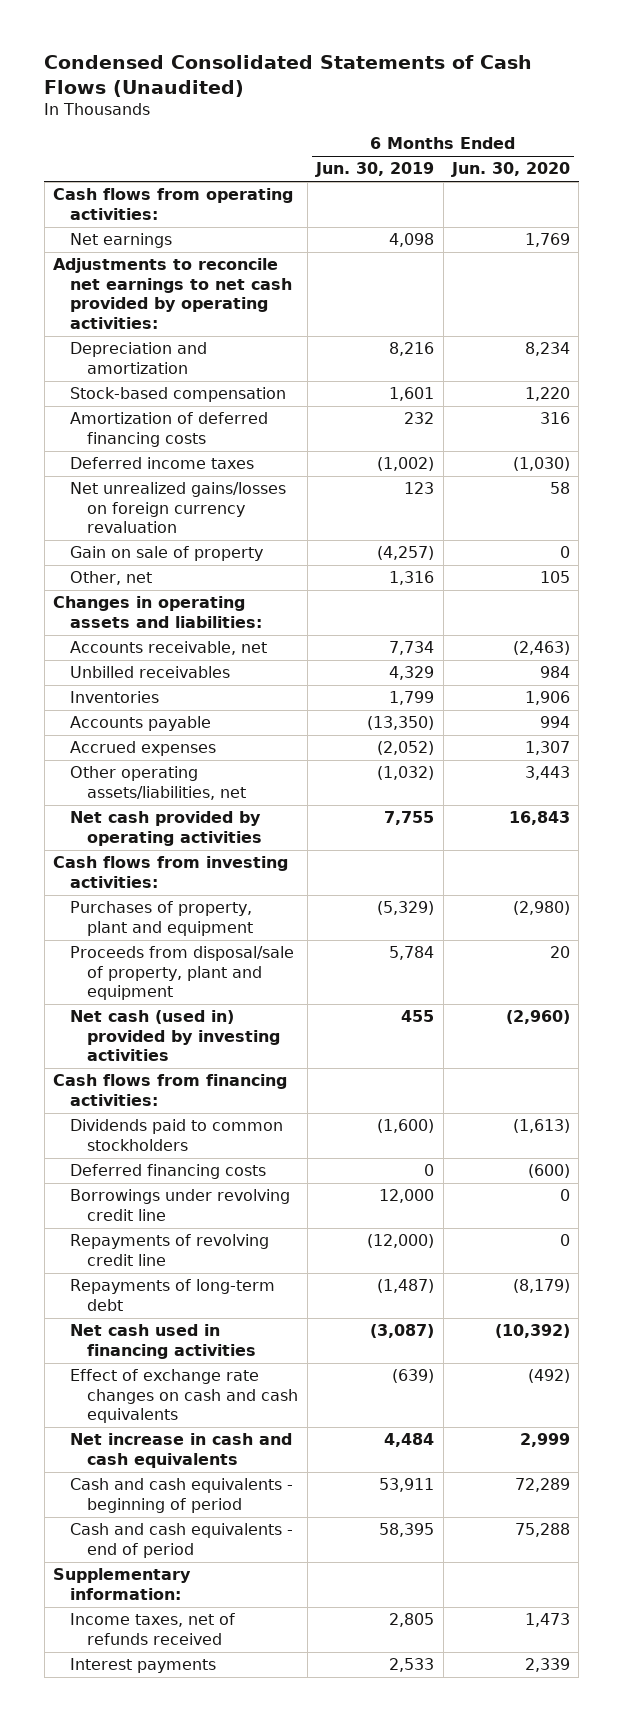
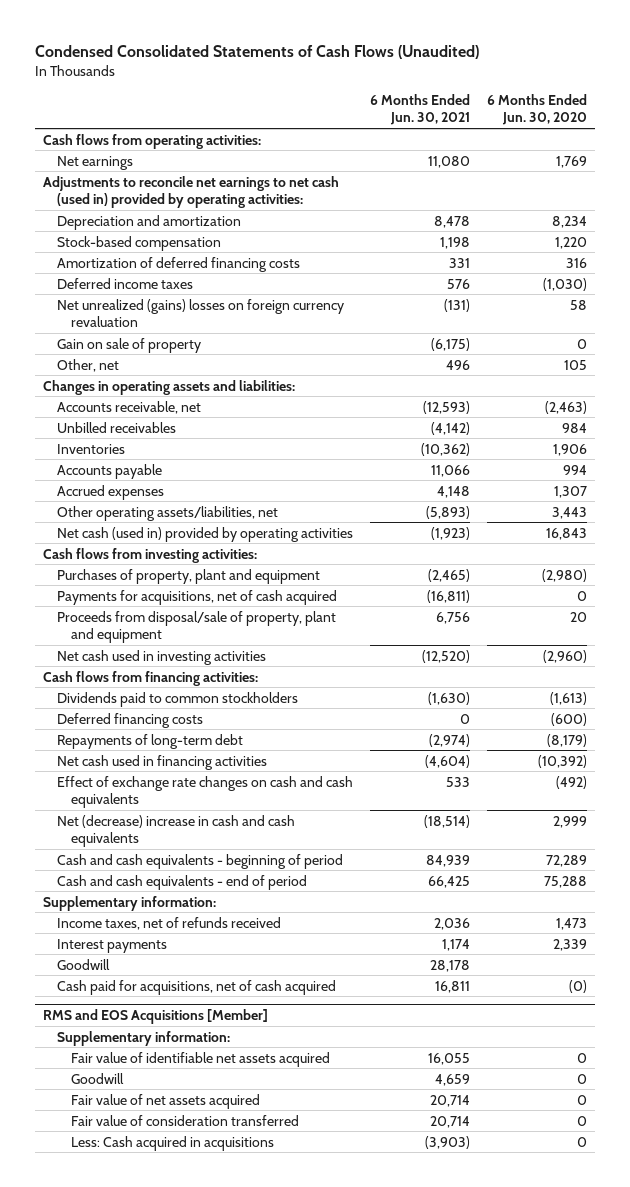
[315,162,435,178] Jun. 30, 2019 -> none
none -> [369,94,470,126] 6 Months Ended Jun. 30, 2021
[53,258,293,329] Adjustments to reconcile net earnings to net cash provided by operating activities: -> [43,175,340,208] Adjustments to reconcile net earnings to net cash (used in) provided by operating activities:
[70,482,287,534] Net unrealized gains/losses on foreign currency revaluation -> [57,298,345,327] Net unrealized (gains) losses on foreign currency revaluation
[70,811,263,846] Net cash provided by operating activities -> [57,526,354,542] Net cash (used in) provided by operating activities
none -> [57,589,338,605] Payments for acquisitions, net of cash acquired
[70,1010,281,1062] Net cash (used in) provided by investing activities -> [57,649,267,665] Net cash used in investing activities
[70,1189,291,1221] Borrowings under revolving credit line -> none
[70,1234,270,1266] Repayments of revolving credit line -> none
[70,1433,293,1468] Net increase in cash and cash equivalents -> [57,814,296,847] Net (decrease) increase in cash and cash equivalents
none -> [57,958,111,970] Goodwill
none -> [57,979,337,995] Cash paid for acquisitions, net of cash acquired
none -> [43,1009,269,1025] RMS and EOS Acquisitions [Member]
none -> [57,1030,231,1046] Supplementary information:
none -> [70,1051,330,1067] Fair value of identifiable net assets acquired
none -> [70,1072,124,1084] Goodwill
none -> [70,1093,260,1109] Fair value of net assets acquired
none -> [70,1114,299,1126] Fair value of consideration transferred
none -> [70,1135,274,1151] Less: Cash acquired in acquisitions

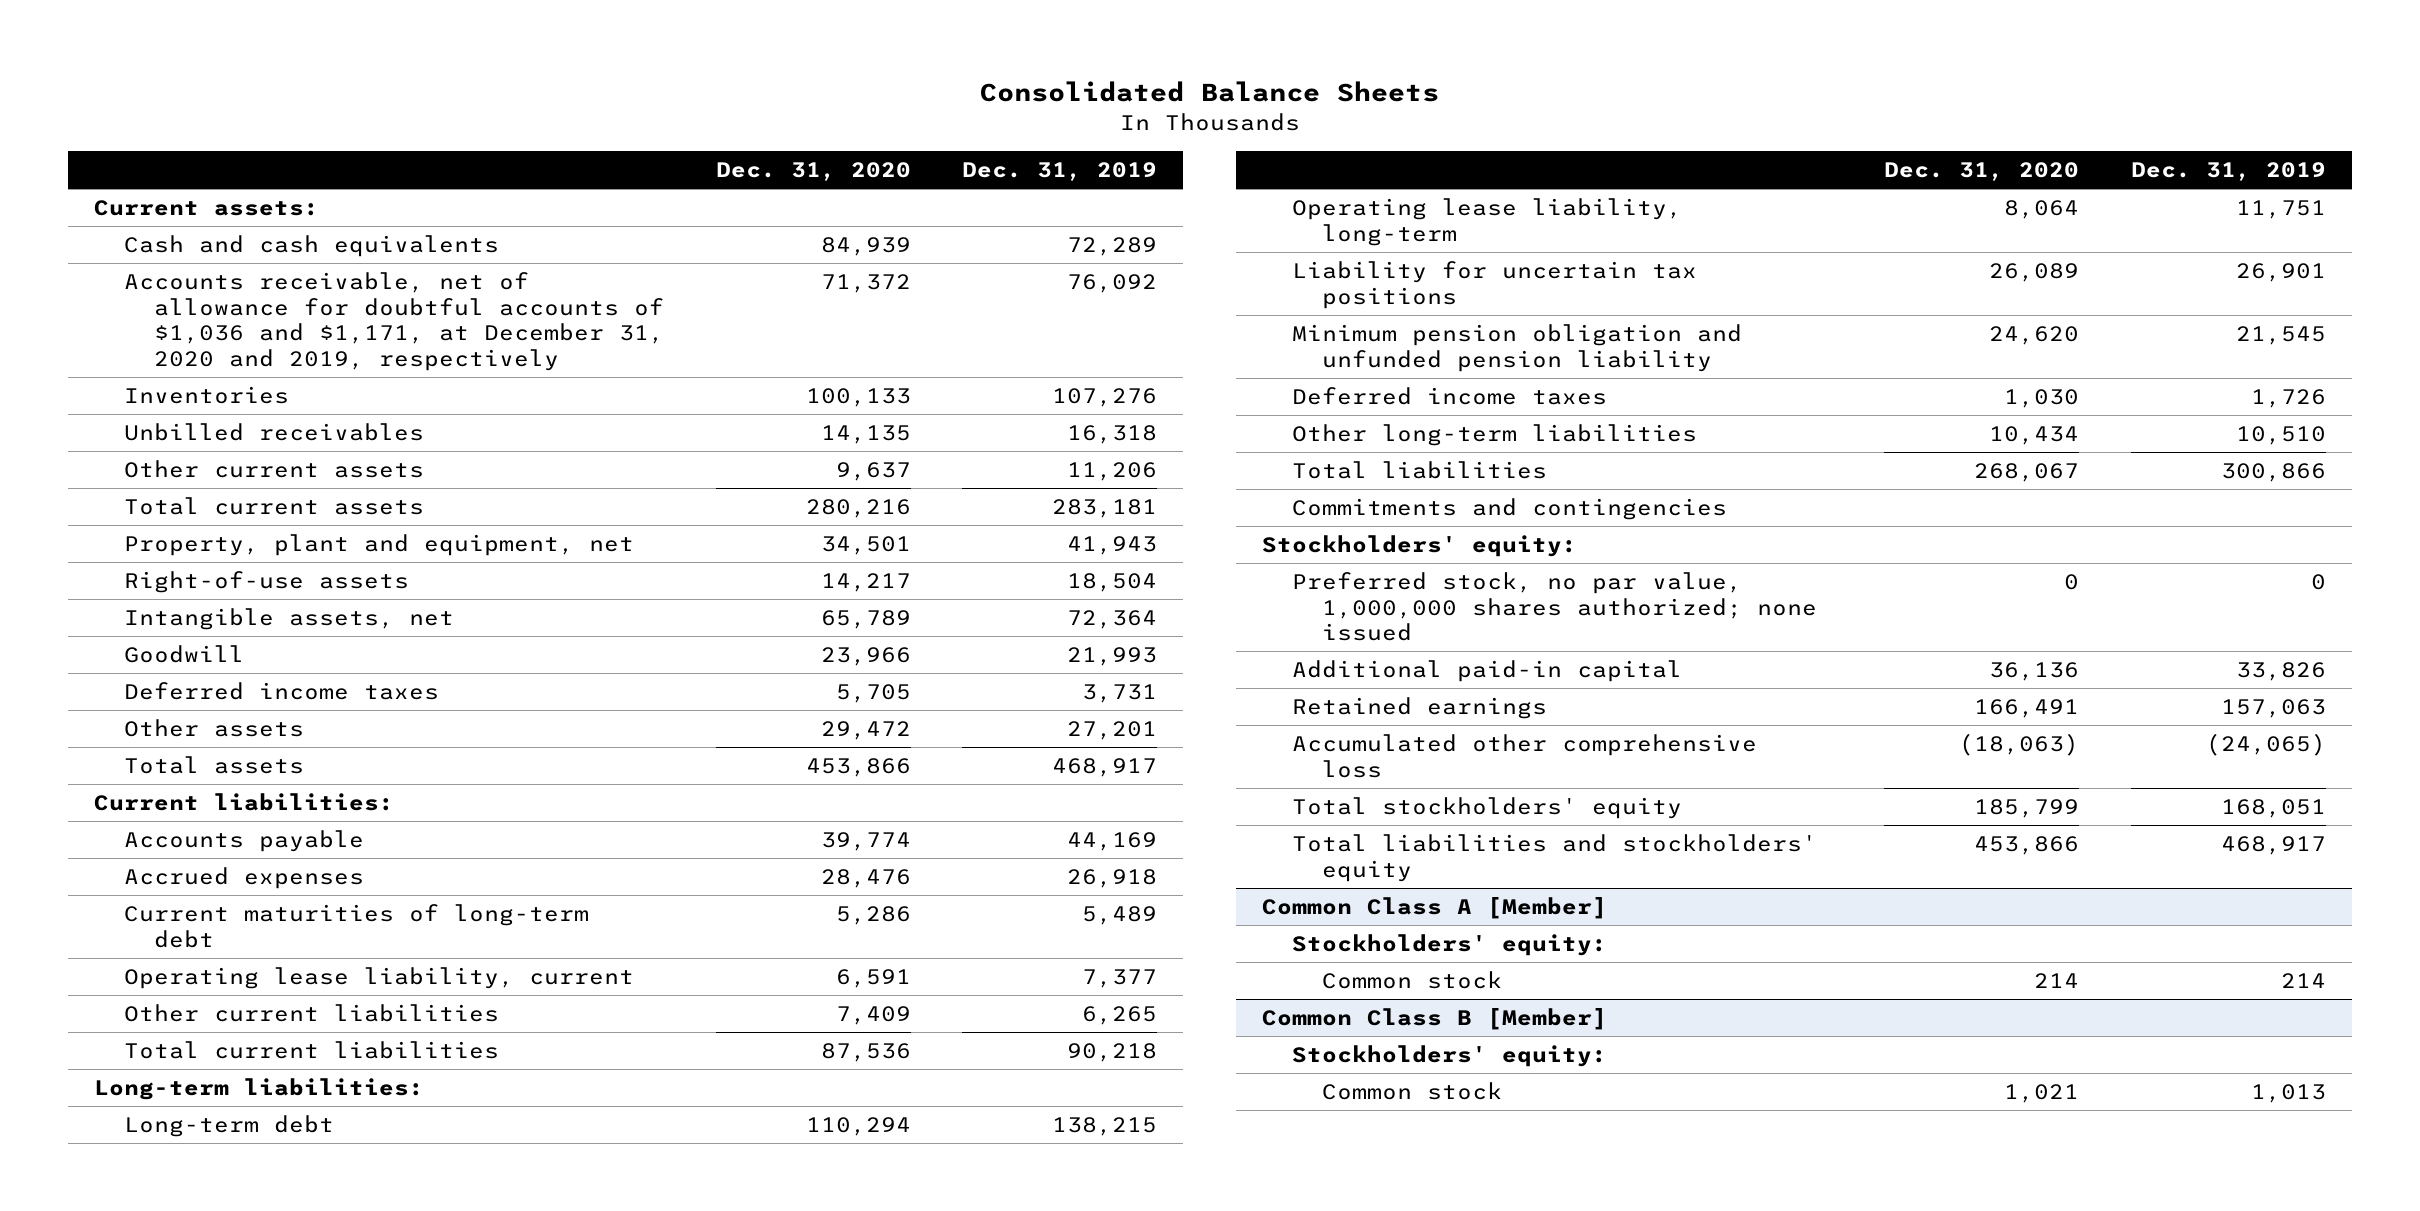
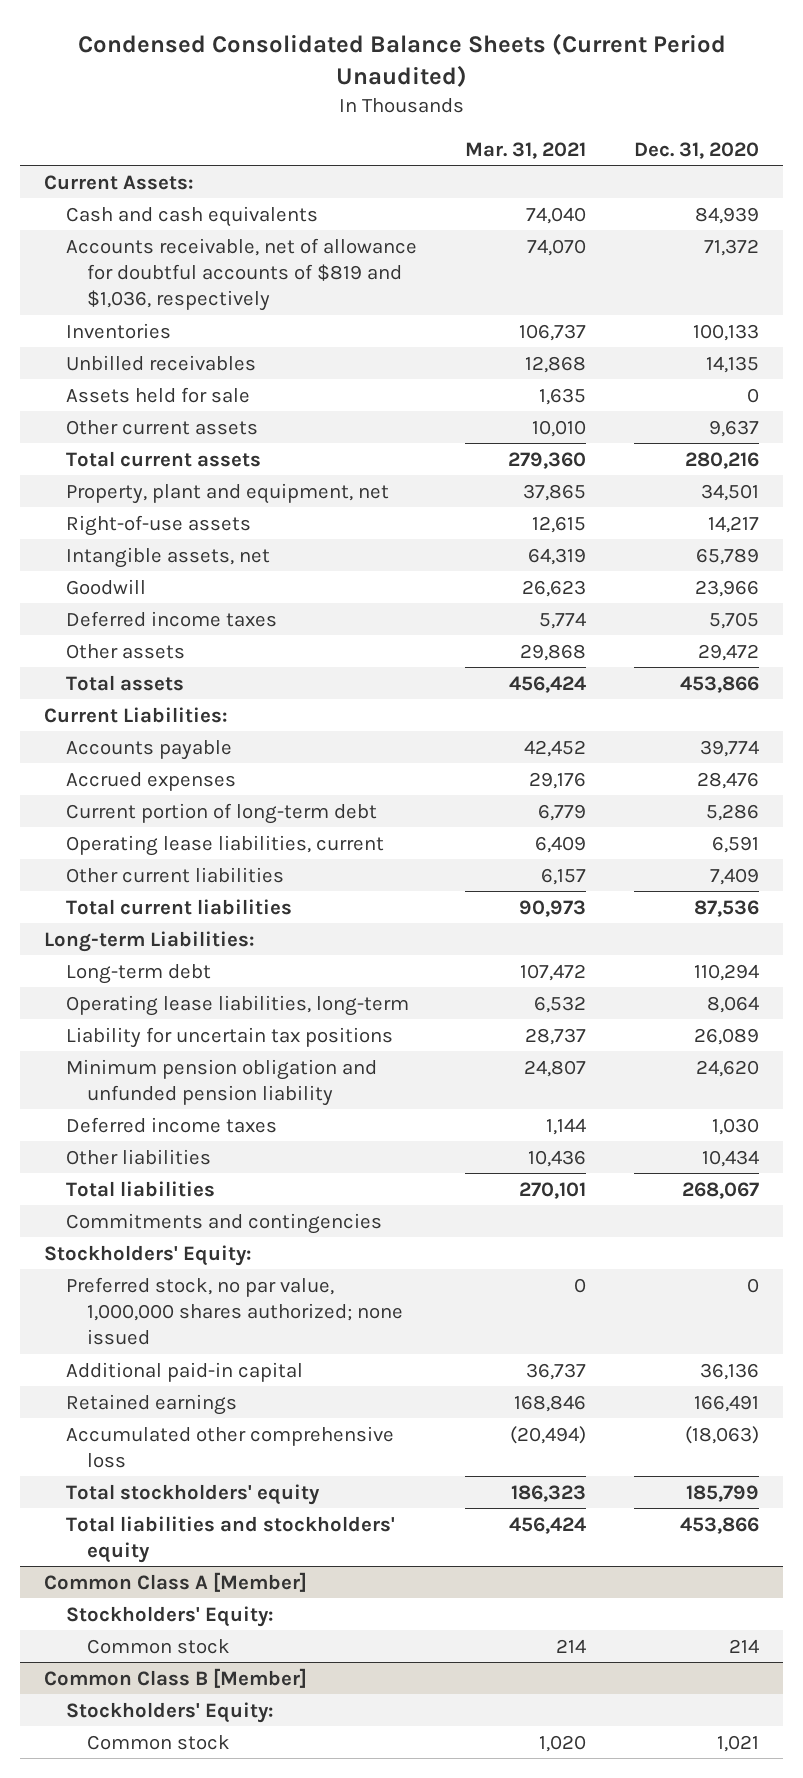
[979,81,1439,103] Consolidated Balance Sheets -> [77,33,726,88] Condensed Consolidated Balance Sheets (Current Period Unaudited)
[962,161,1158,181] Dec. 31, 2019 -> none
none -> [464,141,586,159] Mar. 31, 2021
[94,199,320,216] Current assets: -> [44,174,195,190] Current Assets:
[123,271,664,372] Accounts receivable, net of allowance for doubtful accounts of $1,036 and $1,171, at December 31, 2020 and 2019, respectively -> [65,237,417,312] Accounts receivable, net of allowance for doubtful accounts of $819 and $1,036, respectively
none -> [65,386,250,403] Assets held for sale
[94,792,395,811] Current liabilities: -> [44,706,229,723] Current Liabilities:
[123,903,589,948] Current maturities of long-term debt -> [65,802,377,824] Current portion of long-term debt
[123,966,634,989] Operating lease liability, current -> [65,834,384,856] Operating lease liabilities, current
[94,1077,425,1100] Long-term liabilities: -> [44,930,256,952] Long-term Liabilities:
[1292,197,1683,246] Operating lease liability, long-term -> [65,994,409,1016] Operating lease liabilities, long-term
[1292,423,1698,446] Other long-term liabilities -> [65,1148,211,1165] Other liabilities
[1262,534,1578,557] Stockholders' equity: -> [44,1244,253,1266] Stockholders' Equity:
[1292,933,1608,956] Stockholders' equity: -> [65,1605,274,1627] Stockholders' Equity:
[1292,1044,1608,1067] Stockholders' equity: -> [65,1701,274,1723] Stockholders' Equity:

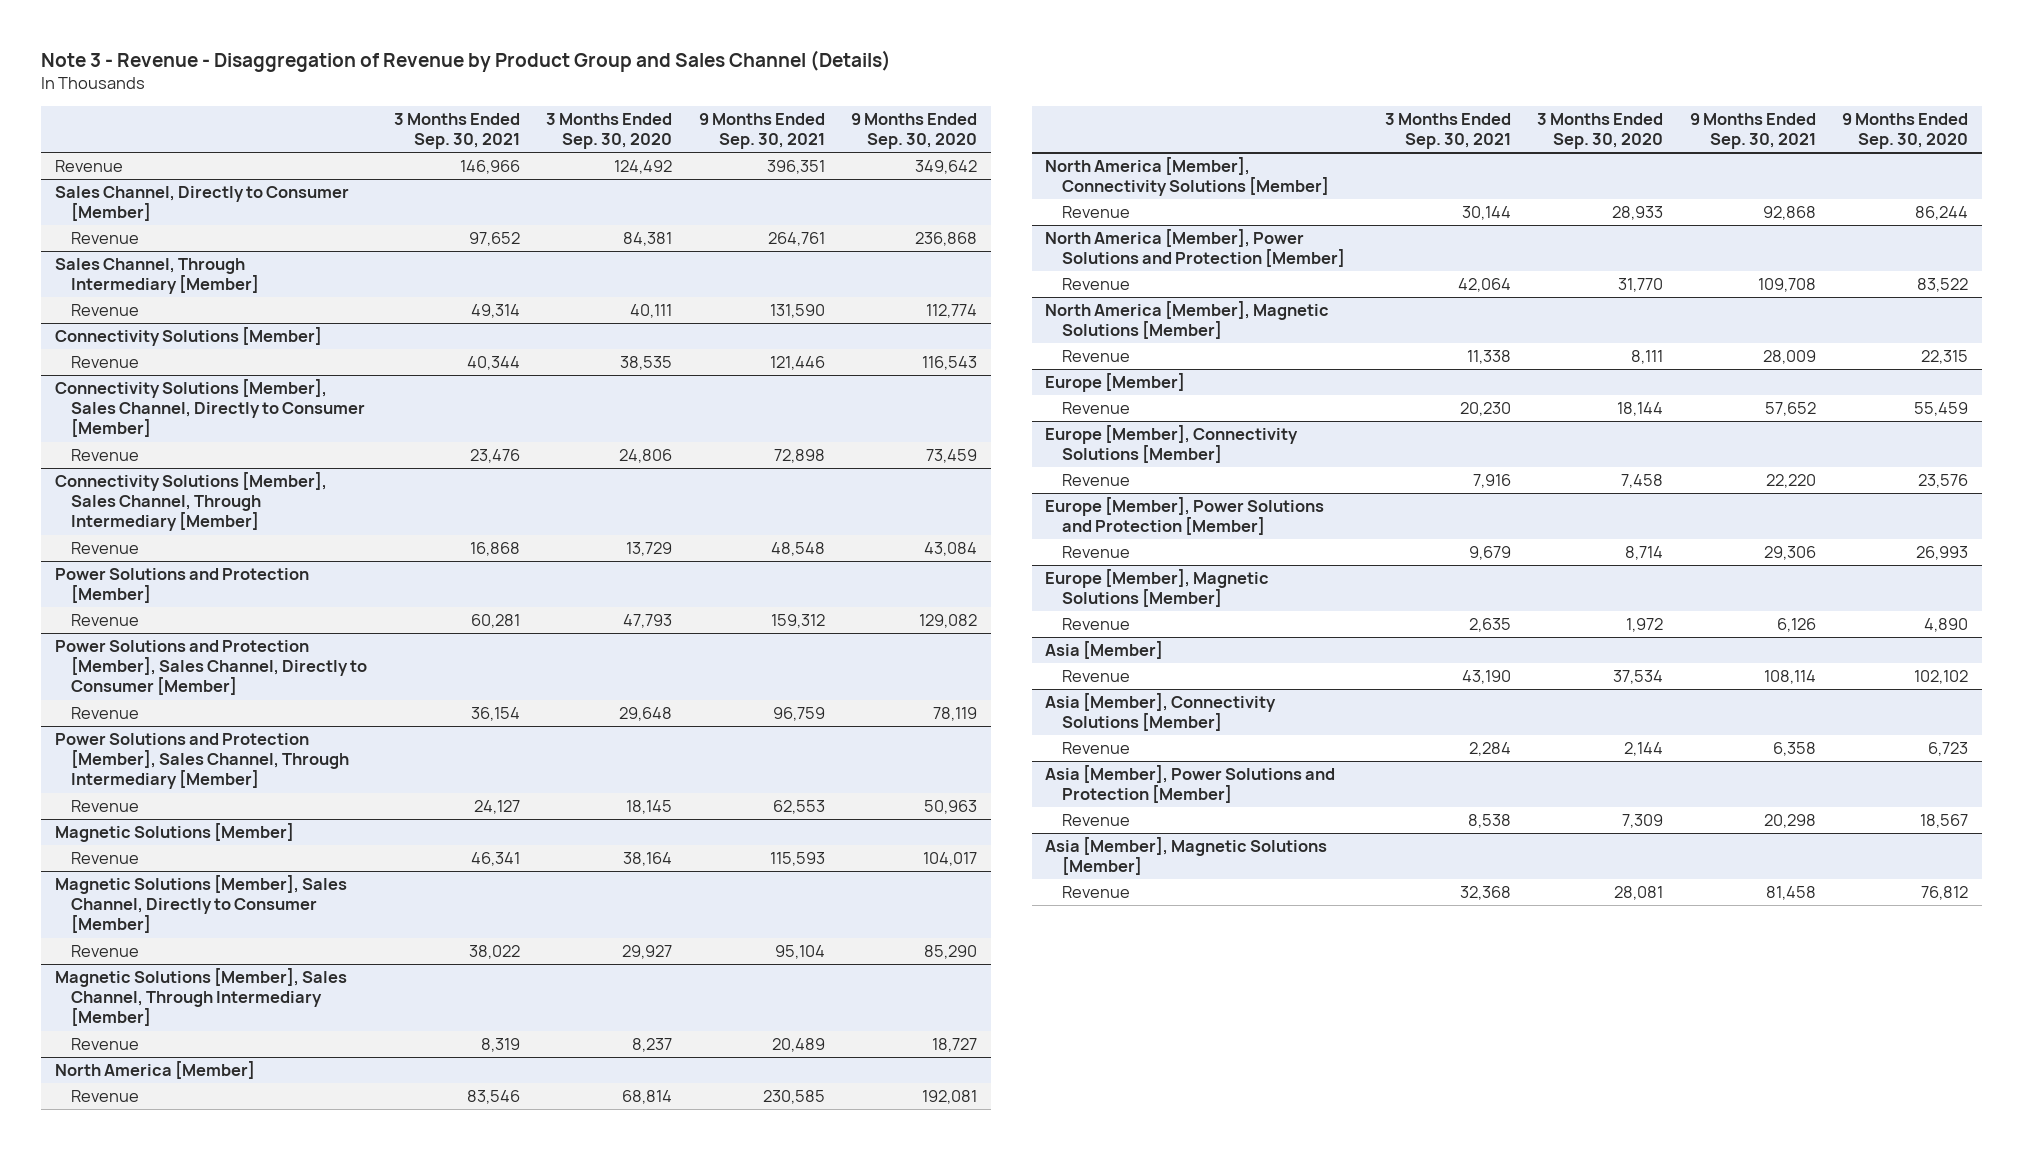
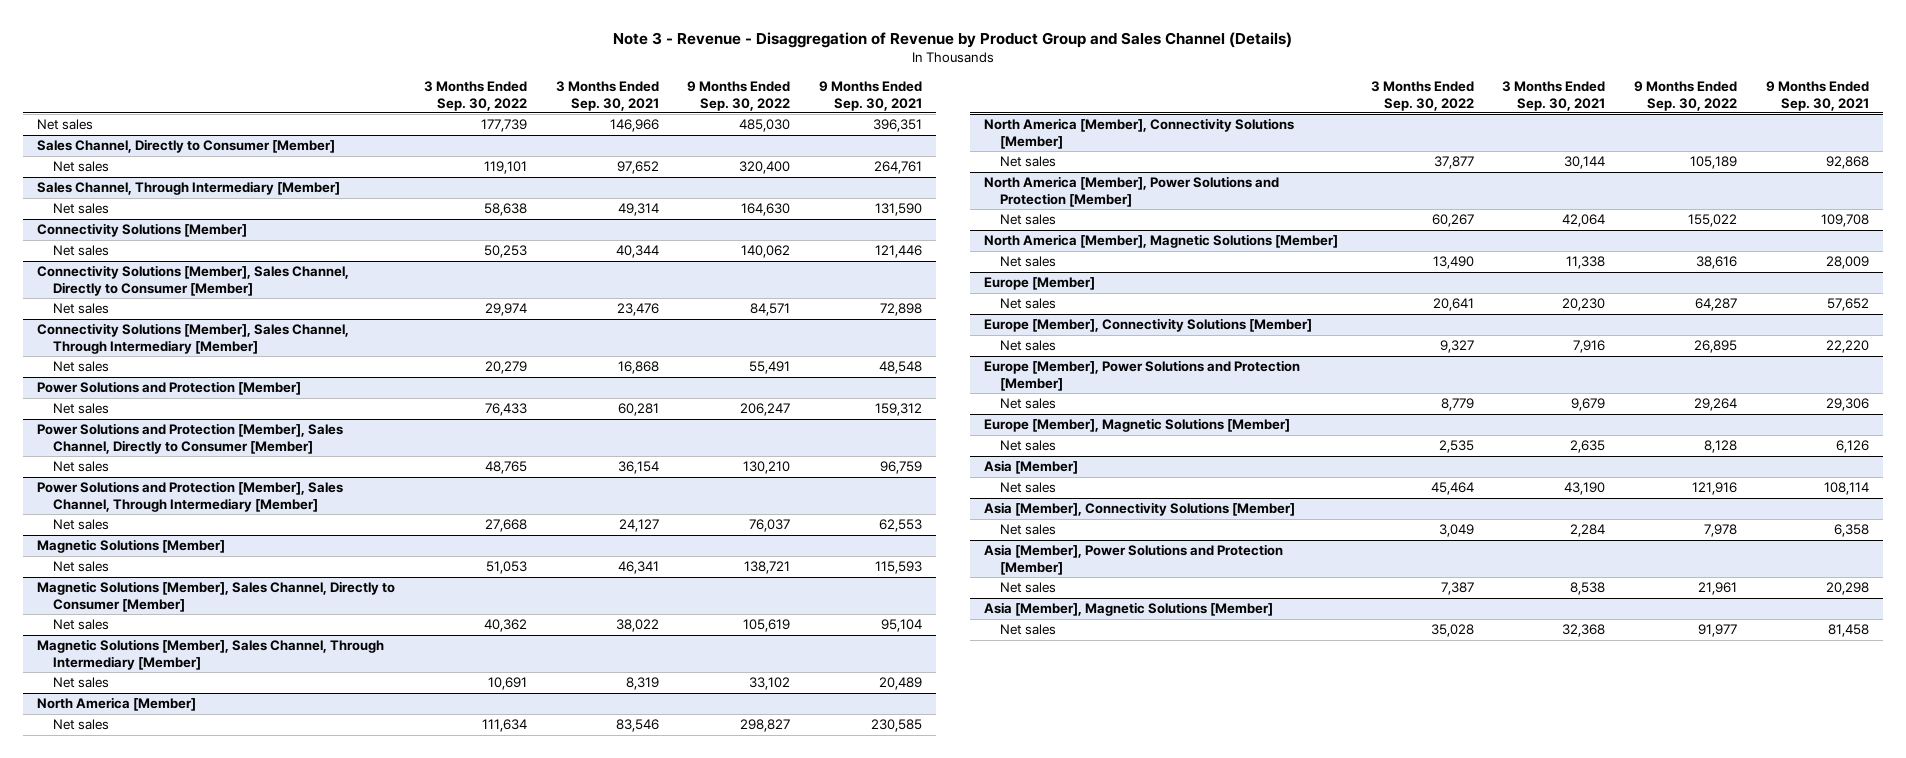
[546,113,673,150] 3 Months Ended Sep. 30, 2020 -> none
[851,113,978,150] 9 Months Ended Sep. 30, 2020 -> none
none -> [423,80,527,111] 3 Months Ended Sep. 30, 2022
none -> [687,80,791,111] 9 Months Ended Sep. 30, 2022
[54,160,123,173] Revenue -> [37,119,94,131] Net sales
[71,232,140,245] Revenue -> [52,161,109,173] Net sales
[71,304,140,317] Revenue -> [52,203,109,215] Net sales
[71,356,140,369] Revenue -> [52,245,109,257] Net sales
[71,449,140,462] Revenue -> [52,303,109,315] Net sales
[71,542,140,555] Revenue -> [52,361,109,373] Net sales
[71,614,140,627] Revenue -> [52,403,109,415] Net sales
[71,707,140,720] Revenue -> [52,461,109,473] Net sales
[71,800,140,813] Revenue -> [52,519,109,531] Net sales
[71,852,140,865] Revenue -> [52,561,109,573] Net sales
[71,945,140,958] Revenue -> [52,619,109,631] Net sales
[71,1038,140,1051] Revenue -> [52,677,109,689] Net sales
[71,1090,140,1103] Revenue -> [52,719,109,731] Net sales
[1062,206,1131,219] Revenue -> [999,156,1056,168] Net sales
[1062,278,1131,291] Revenue -> [999,214,1056,226] Net sales
[1062,350,1131,363] Revenue -> [999,256,1056,268] Net sales
[1062,402,1131,415] Revenue -> [999,298,1056,310] Net sales
[1062,474,1131,487] Revenue -> [999,340,1056,352] Net sales
[1062,546,1131,559] Revenue -> [999,398,1056,410] Net sales
[1062,618,1131,631] Revenue -> [999,440,1056,452] Net sales
[1062,670,1131,683] Revenue -> [999,482,1056,494] Net sales
[1062,742,1131,755] Revenue -> [999,524,1056,536] Net sales
[1062,814,1131,827] Revenue -> [999,582,1056,594] Net sales
[1062,886,1131,899] Revenue -> [999,624,1056,636] Net sales

